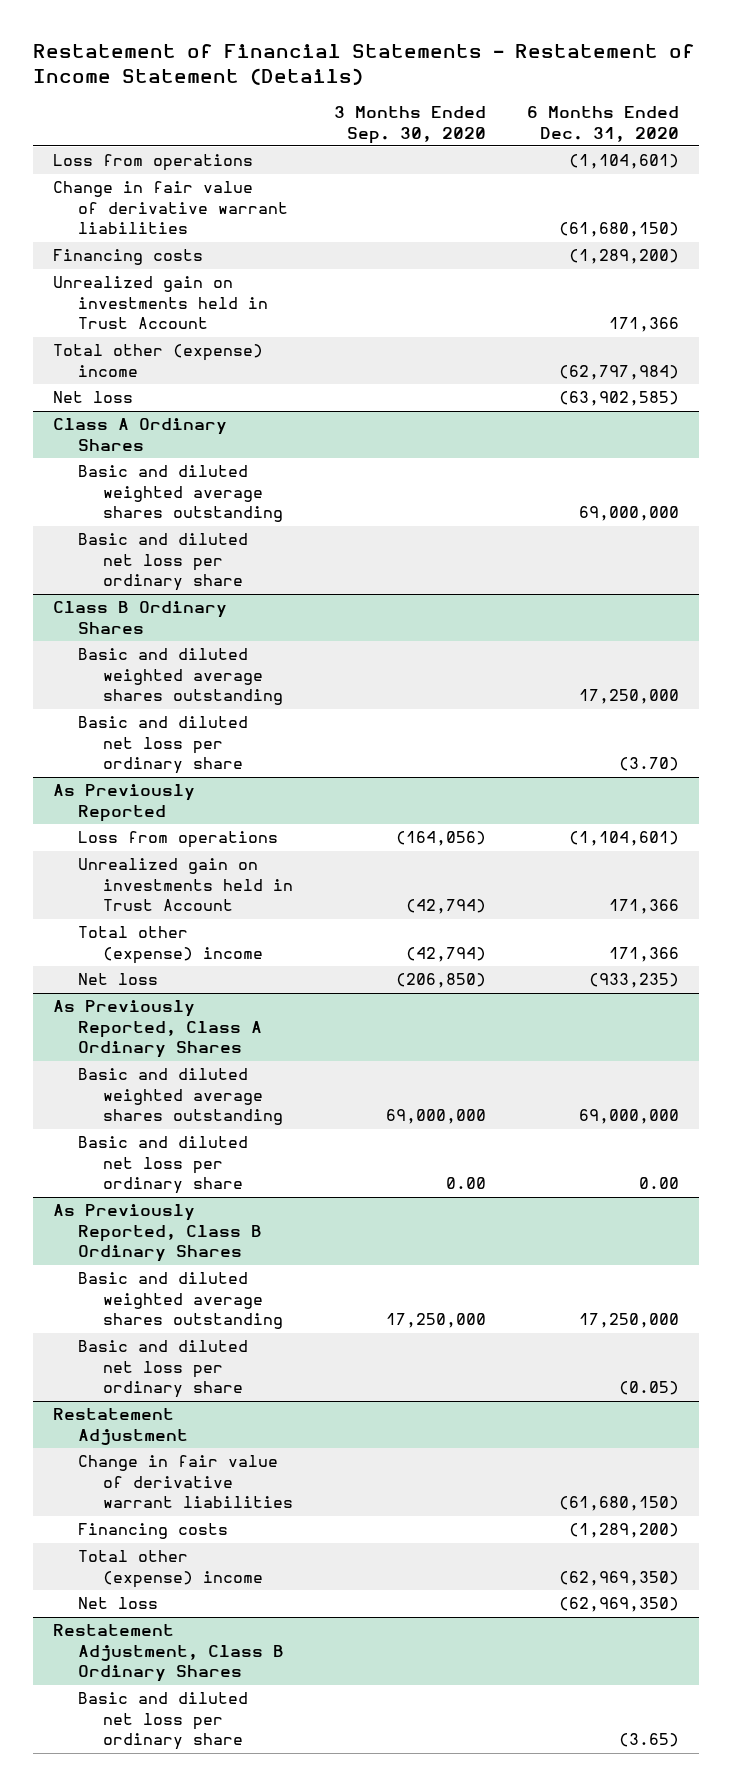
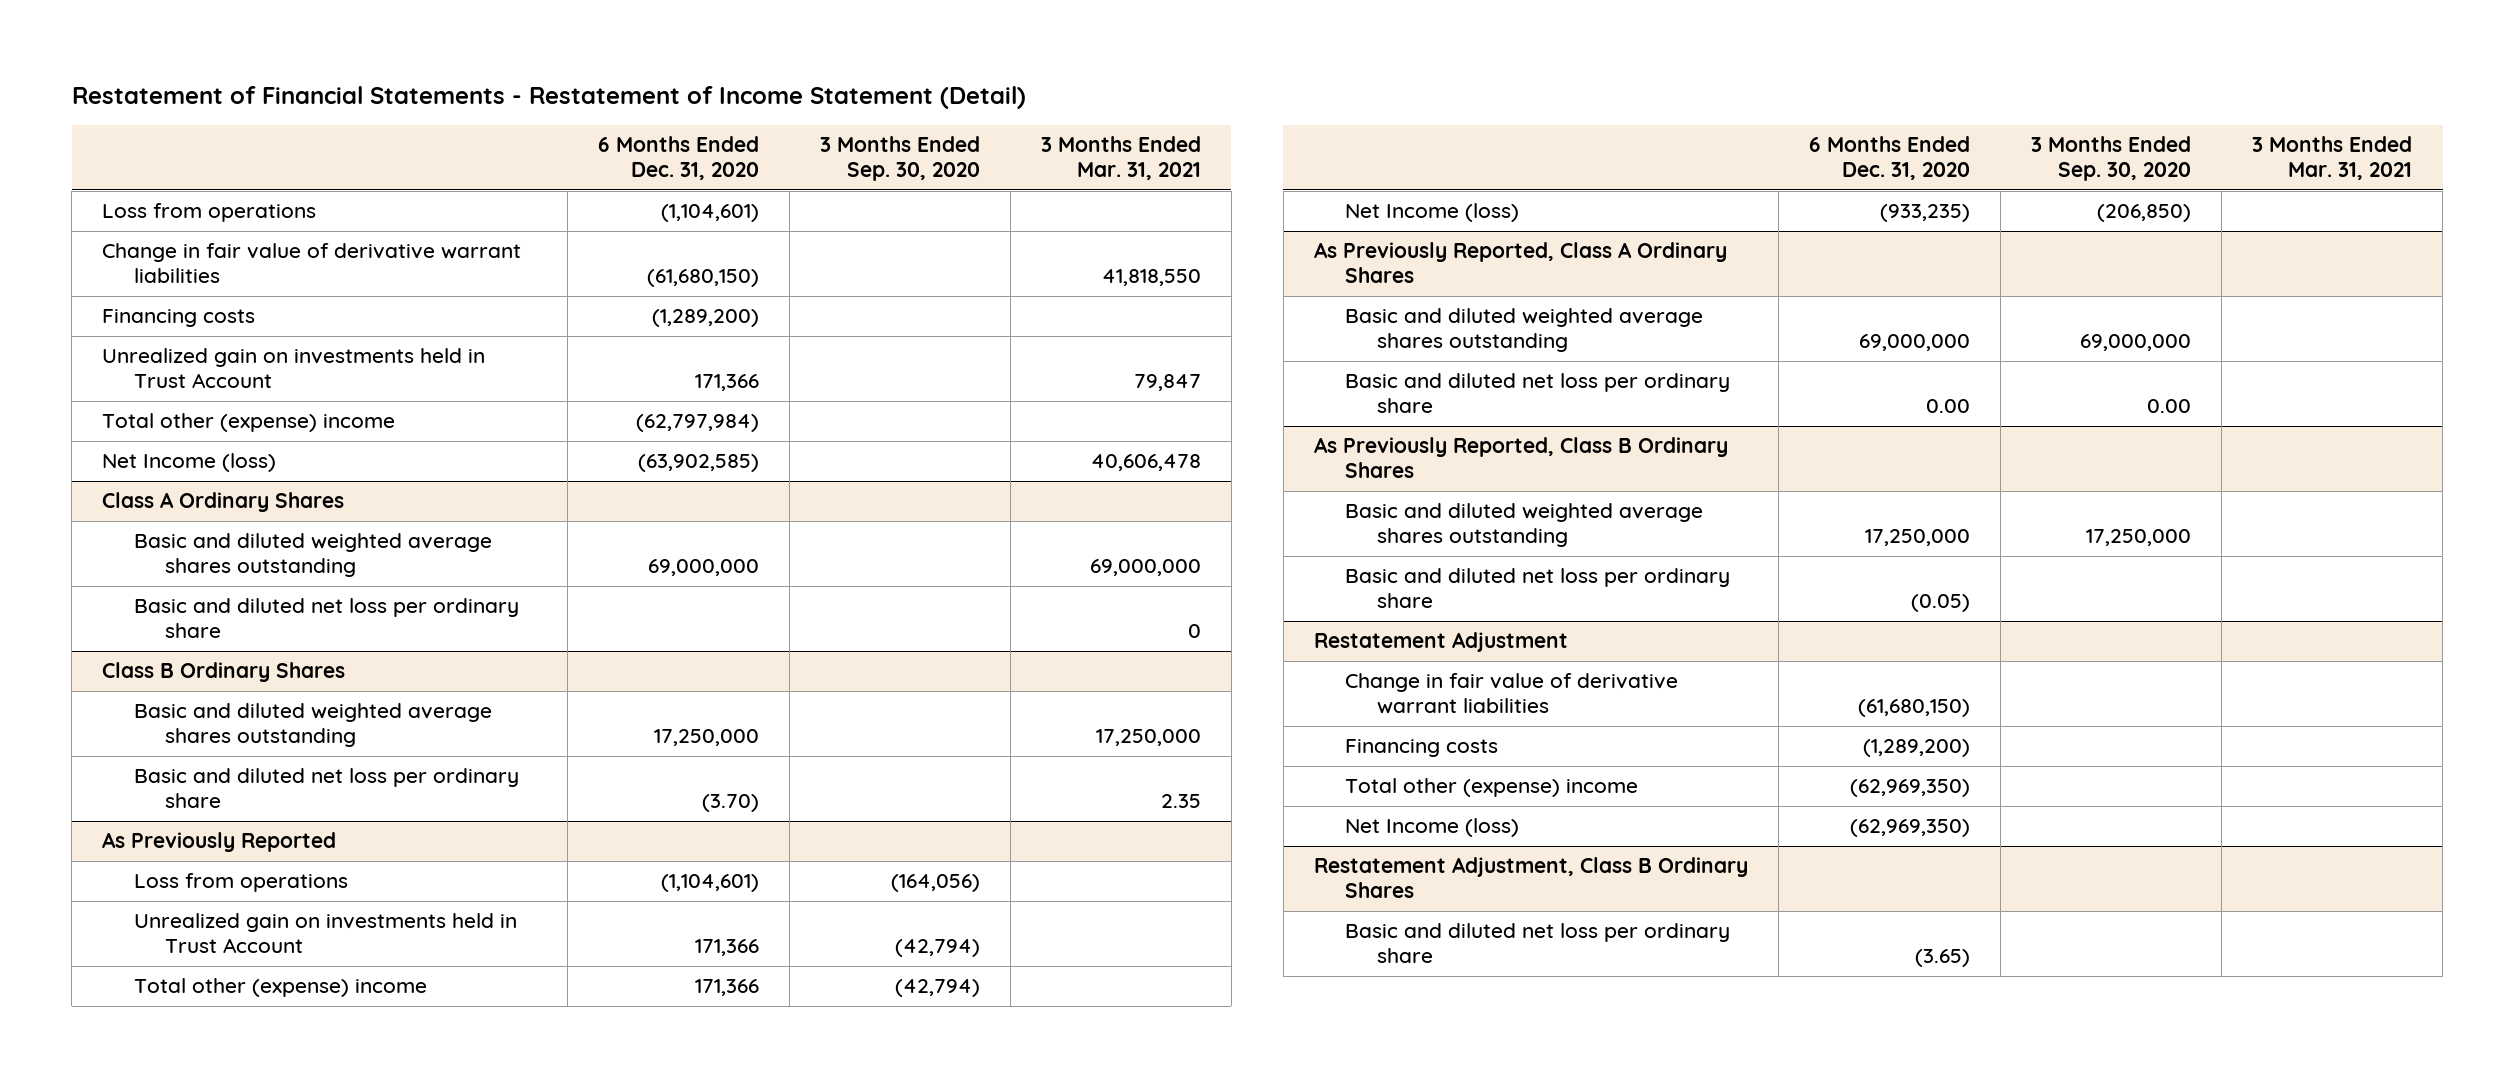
[32,43,695,85] Restatement of Financial Statements - Restatement of Income Statement (Details) -> [71,86,1026,110] Restatement of Financial Statements - Restatement of Income Statement (Detail)
none -> [1040,136,1201,181] 3 Months Ended Mar. 31, 2021
[53,391,134,404] Net loss -> [102,453,277,473] Net Income (loss)
[77,973,158,986] Net loss -> [1345,203,1520,223] Net Income (loss)
[77,1597,158,1610] Net loss -> [1345,818,1520,838] Net Income (loss)

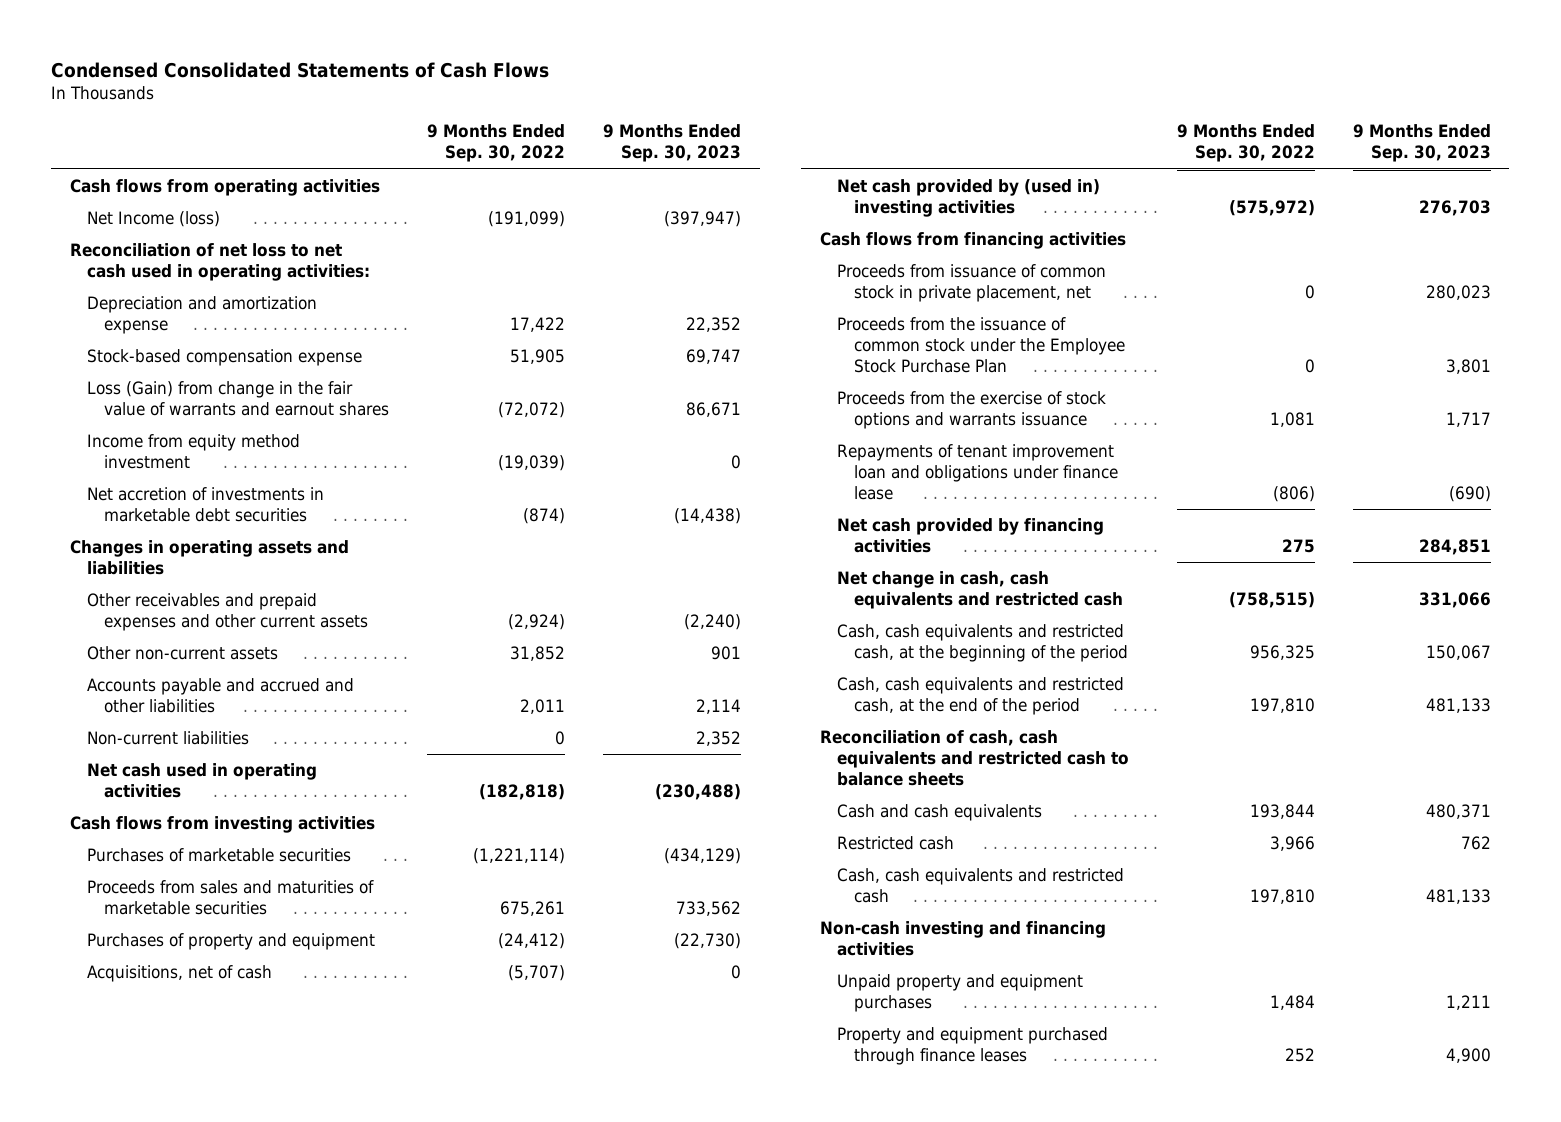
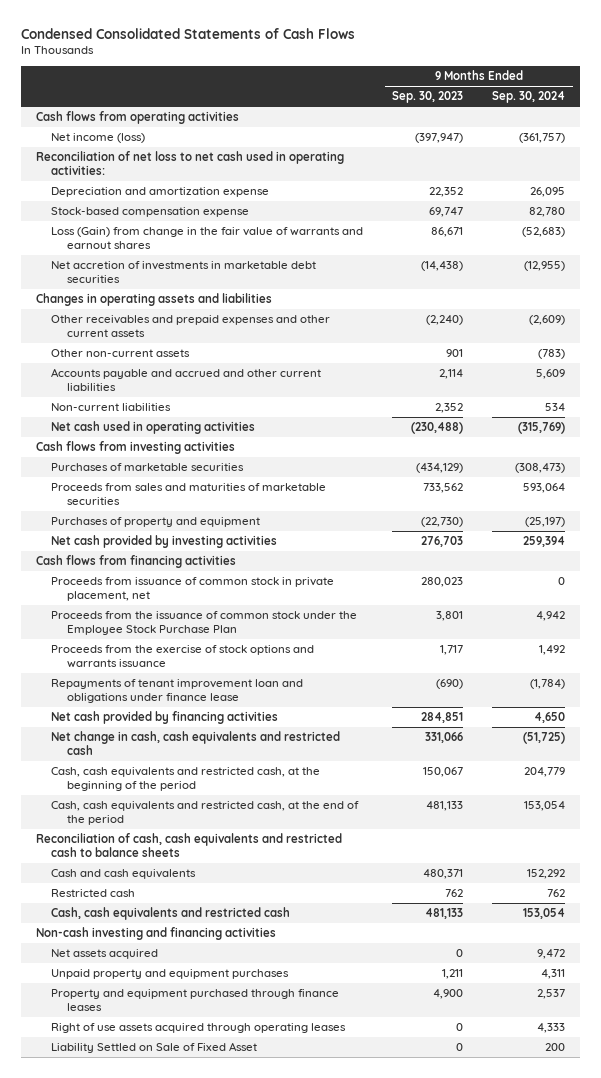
[427,124,566,163] 9 Months Ended Sep. 30, 2022 -> none
none -> [492,91,566,104] Sep. 30, 2024
[87,211,221,228] Net Income (loss) -> [51,133,146,144] Net income (loss)
[87,434,301,470] Income from equity method investment -> none
[87,678,355,714] Accounts payable and accrued and other liabilities -> [51,368,322,392] Accounts payable and accrued and other current liabilities
[87,965,273,983] Acquisitions, net of cash -> none
[836,179,1100,218] Net cash provided by (used in) investing activities -> [51,535,278,549] Net cash provided by investing activities
none -> [51,949,159,960] Net assets acquired
none -> [51,1023,347,1034] Right of use assets acquired through operating leases
none -> [51,1042,258,1054] Liability Settled on Sale of Fixed Asset

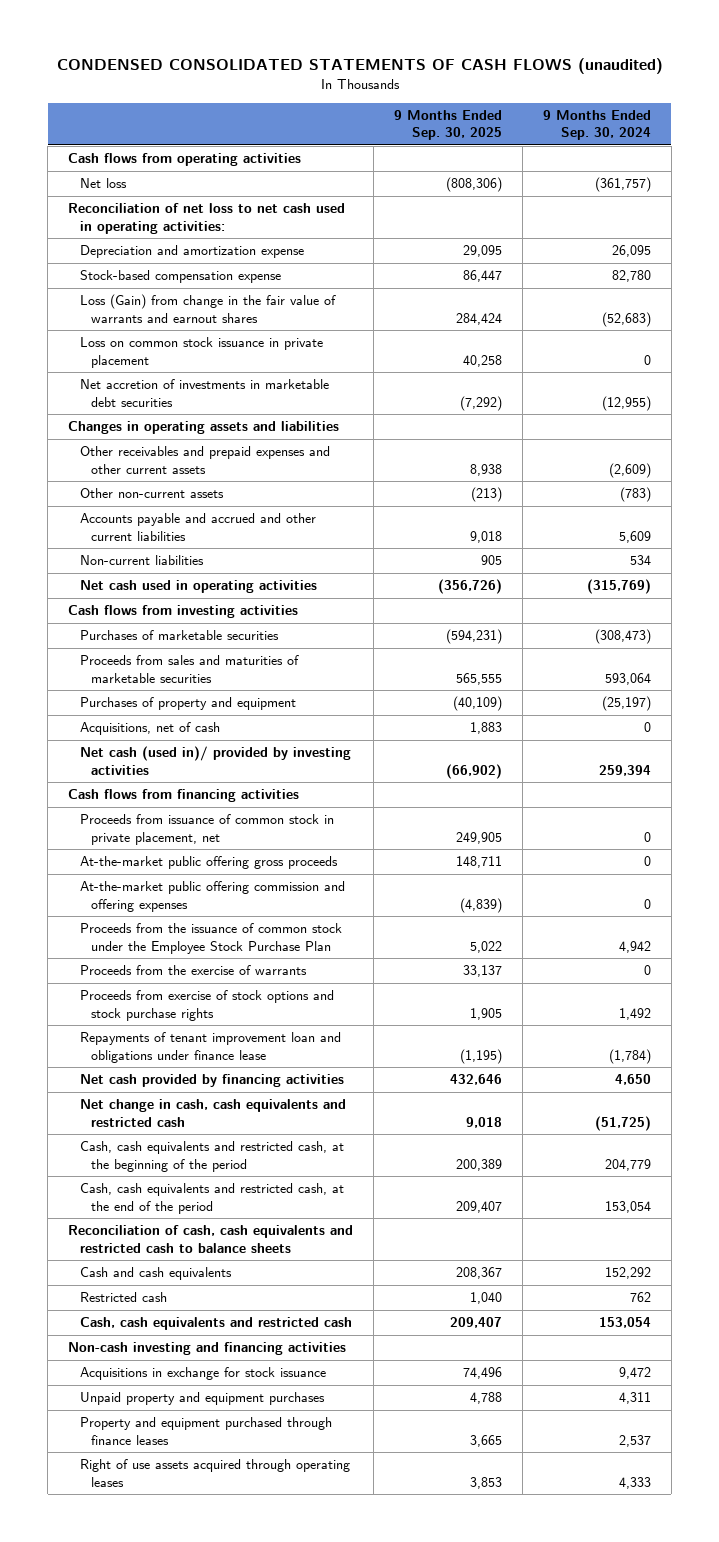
[20,27,355,39] Condensed Consolidated Statements of Cash Flows -> [56,57,663,74] CONDENSED CONSOLIDATED STATEMENTS OF CASH FLOWS (unaudited)
[392,91,464,104] Sep. 30, 2023 -> none
none -> [394,110,503,141] 9 Months Ended Sep. 30, 2025
[51,133,146,144] Net income (loss) -> [79,178,127,189] Net loss
none -> [79,337,323,368] Loss on common stock issuance in private placement
none -> [79,722,220,736] Acquisitions, net of cash
[51,535,278,549] Net cash provided by investing activities -> [79,746,351,775] Net cash (used in)/ provided by investing activities
none -> [79,856,338,870] At-the-market public offering gross proceeds
none -> [79,881,345,912] At-the-market public offering commission and offering expenses
none -> [79,965,307,976] Proceeds from the exercise of warrants
[51,645,315,669] Proceeds from the exercise of stock options and warrants issuance -> [79,990,334,1021] Proceeds from exercise of stock options and stock purchase rights
[51,949,159,960] Net assets acquired -> [79,1367,326,1381] Acquisitions in exchange for stock issuance
[51,1042,258,1054] Liability Settled on Sale of Fixed Asset -> none

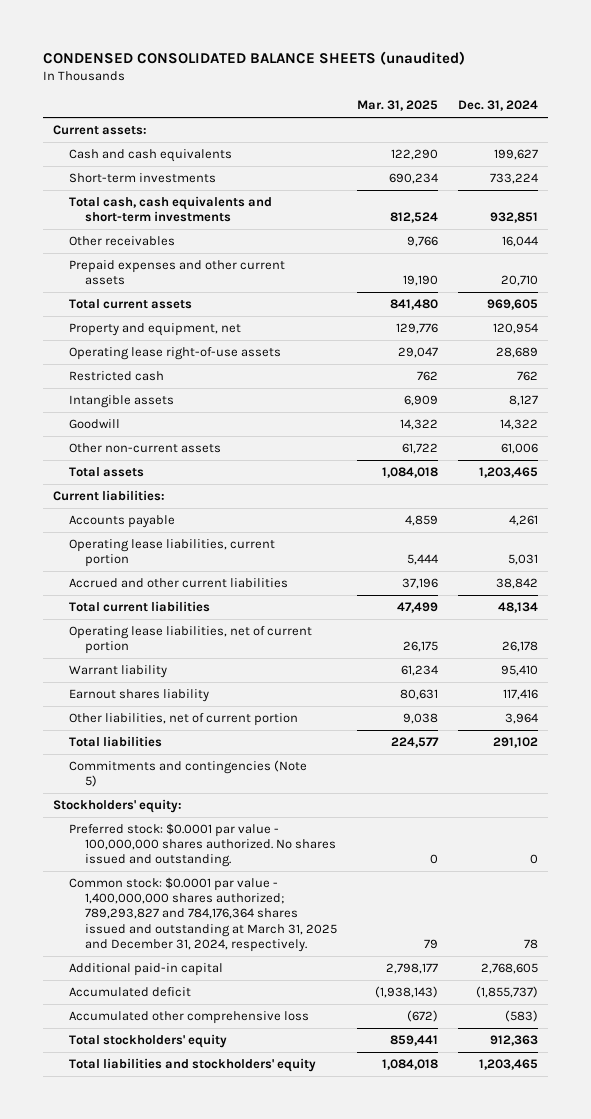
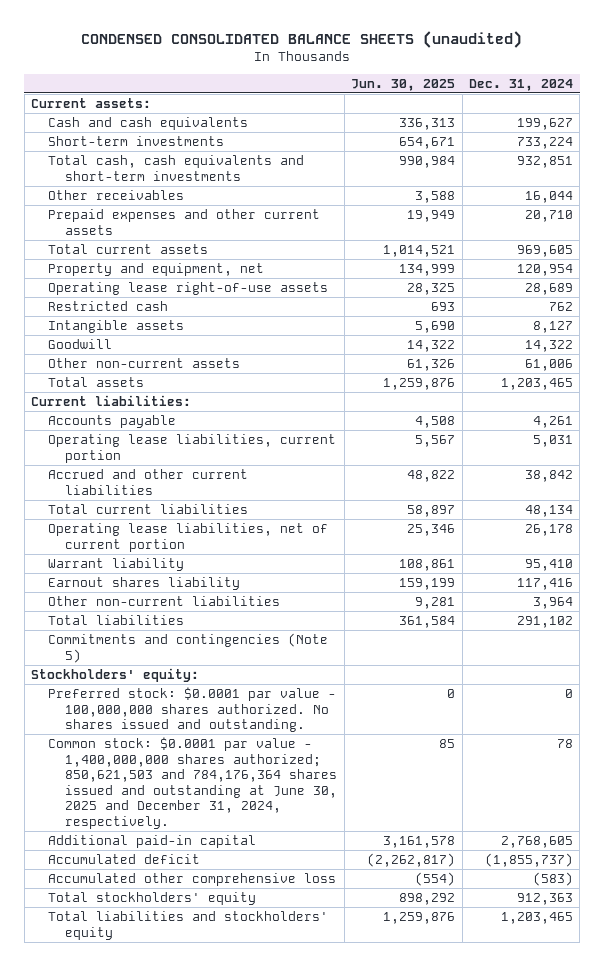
[356,100,438,112] Mar. 31, 2025 -> none
none -> [351,78,456,91] Jun. 30, 2025
[68,713,298,727] Other liabilities, net of current portion -> [48,595,281,606] Other non-current liabilities
[68,877,337,952] Common stock: $0.0001 par value - 1,400,000,000 shares authorized; 789,293,827 and 784,176,364 shares issued and outstanding at March 31, 2025 and December 31, 2024, respectively. -> [48,736,338,829] Common stock: $0.0001 par value - 1,400,000,000 shares authorized; 850,621,503 and 784,176,364 shares issued and outstanding at June 30, 2025 and December 31, 2024, respectively.

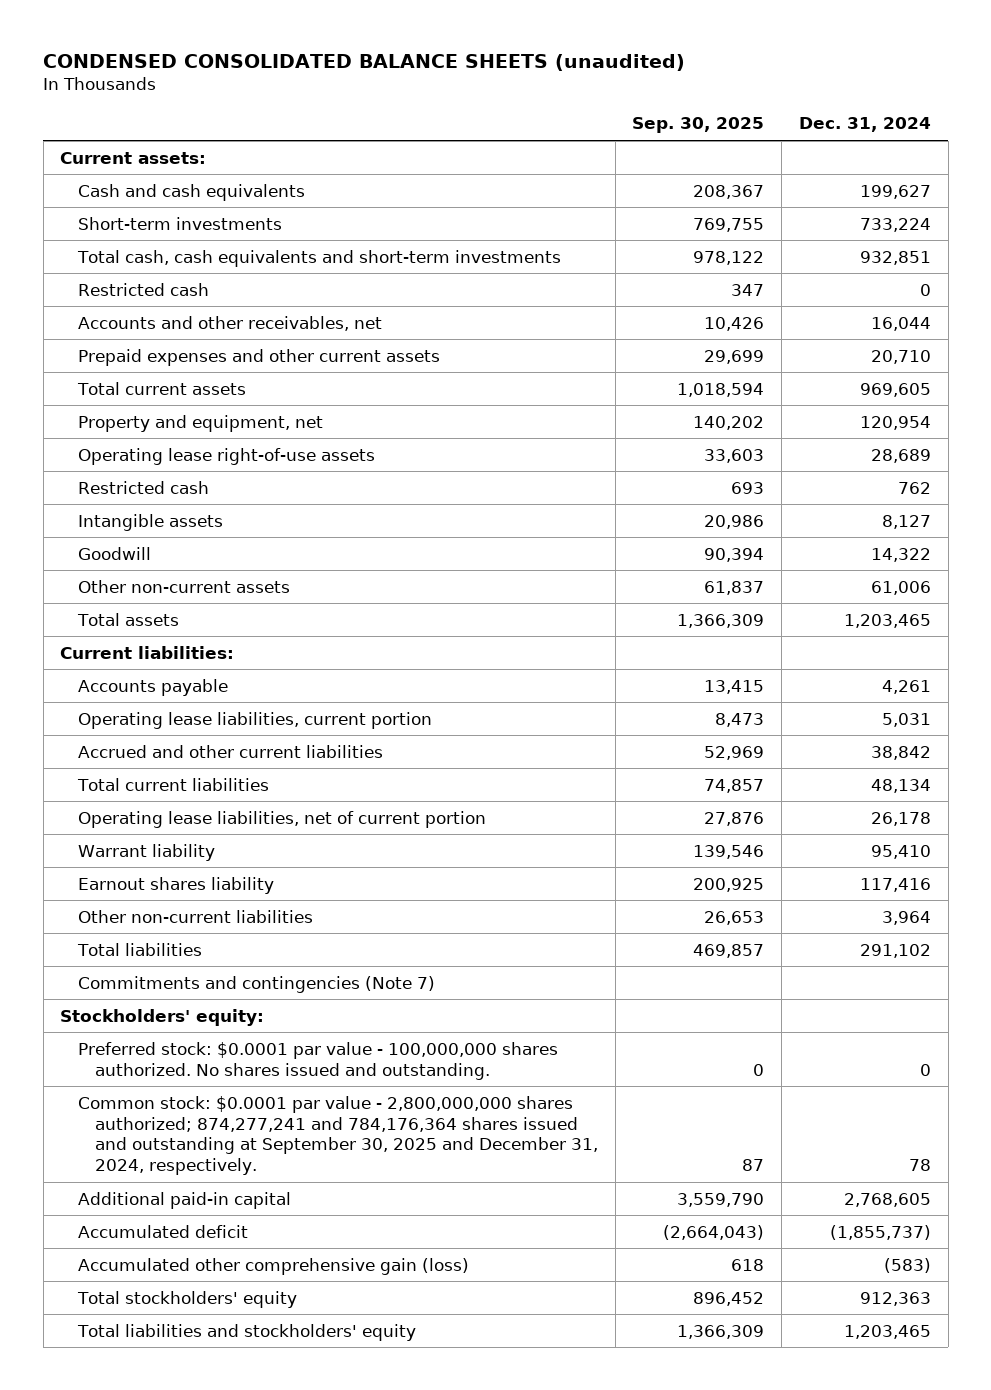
[351,78,456,91] Jun. 30, 2025 -> none
none -> [632,117,765,134] Sep. 30, 2025
none -> [77,282,209,296] Restricted cash
[48,189,185,200] Other receivables -> [77,315,382,331] Accounts and other receivables, net
[48,632,329,663] Commitments and contingencies (Note 5) -> [77,975,435,993] Commitments and contingencies (Note 7)
[48,736,338,829] Common stock: $0.0001 par value - 1,400,000,000 shares authorized; 850,621,503 and 784,176,364 shares issued and outstanding at June 30, 2025 and December 31, 2024, respectively. -> [77,1095,598,1176] Common stock: $0.0001 par value - 2,800,000,000 shares authorized; 874,277,241 and 784,176,364 shares issued and outstanding at September 30, 2025 and December 31, 2024, respectively.
[48,872,337,886] Accumulated other comprehensive loss -> [77,1257,469,1275] Accumulated other comprehensive gain (loss)

